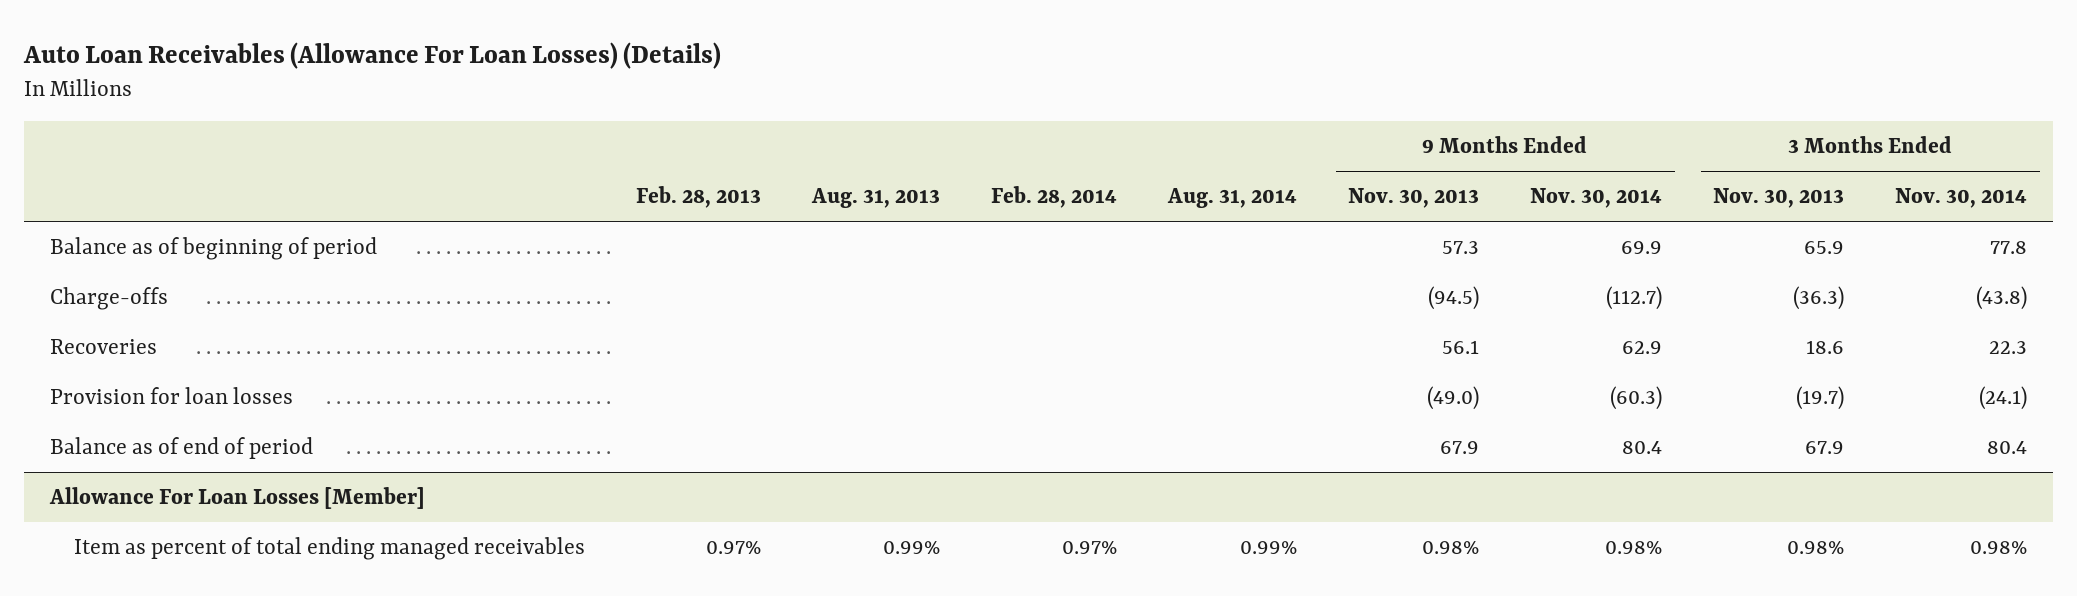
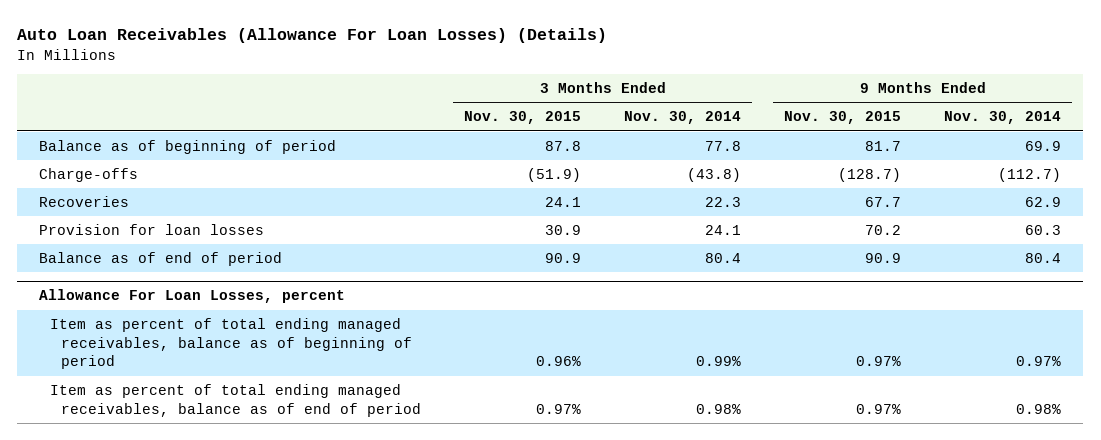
[636,186,762,209] Feb. 28, 2013 -> none
[811,188,941,209] Aug. 31, 2013 -> none
[991,186,1118,209] Feb. 28, 2014 -> none
[1167,188,1298,209] Aug. 31, 2014 -> none
[1348,188,1480,209] Nov. 30, 2013 -> none
[1713,188,1845,209] Nov. 30, 2013 -> none
none -> [463,111,581,125] Nov. 30, 2015
none -> [784,111,902,125] Nov. 30, 2015
[1610,386,1663,411] (60.3) -> [1025,224,1062,235] 60.3
[1979,386,2028,411] (24.1) -> [705,224,742,235] 24.1
[48,487,425,510] Allowance For Loan Losses [Member] -> [39,289,346,304] Allowance For Loan Losses, percent
[74,537,586,561] Item as percent of total ending managed receivables -> [49,317,412,370] Item as percent of total ending managed receivables, balance as of beginning of period
[1605,541,1663,555] 0.98% -> [1016,356,1062,367] 0.97%
[1970,541,2028,555] 0.98% -> [696,356,742,367] 0.99%
none -> [49,383,421,417] Item as percent of total ending managed receivables, balance as of end of period

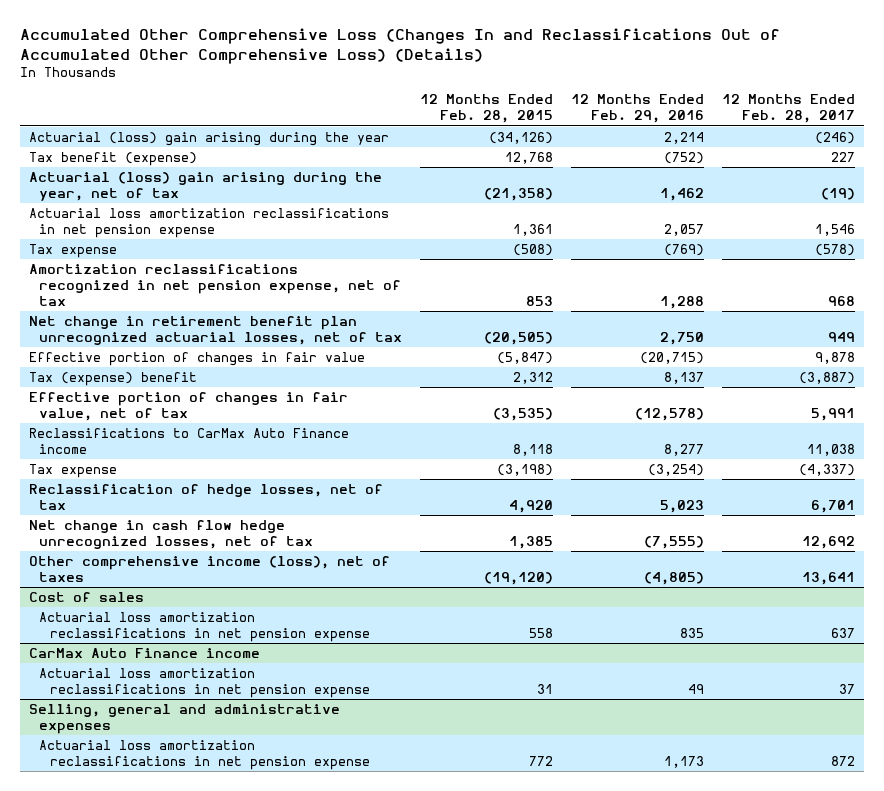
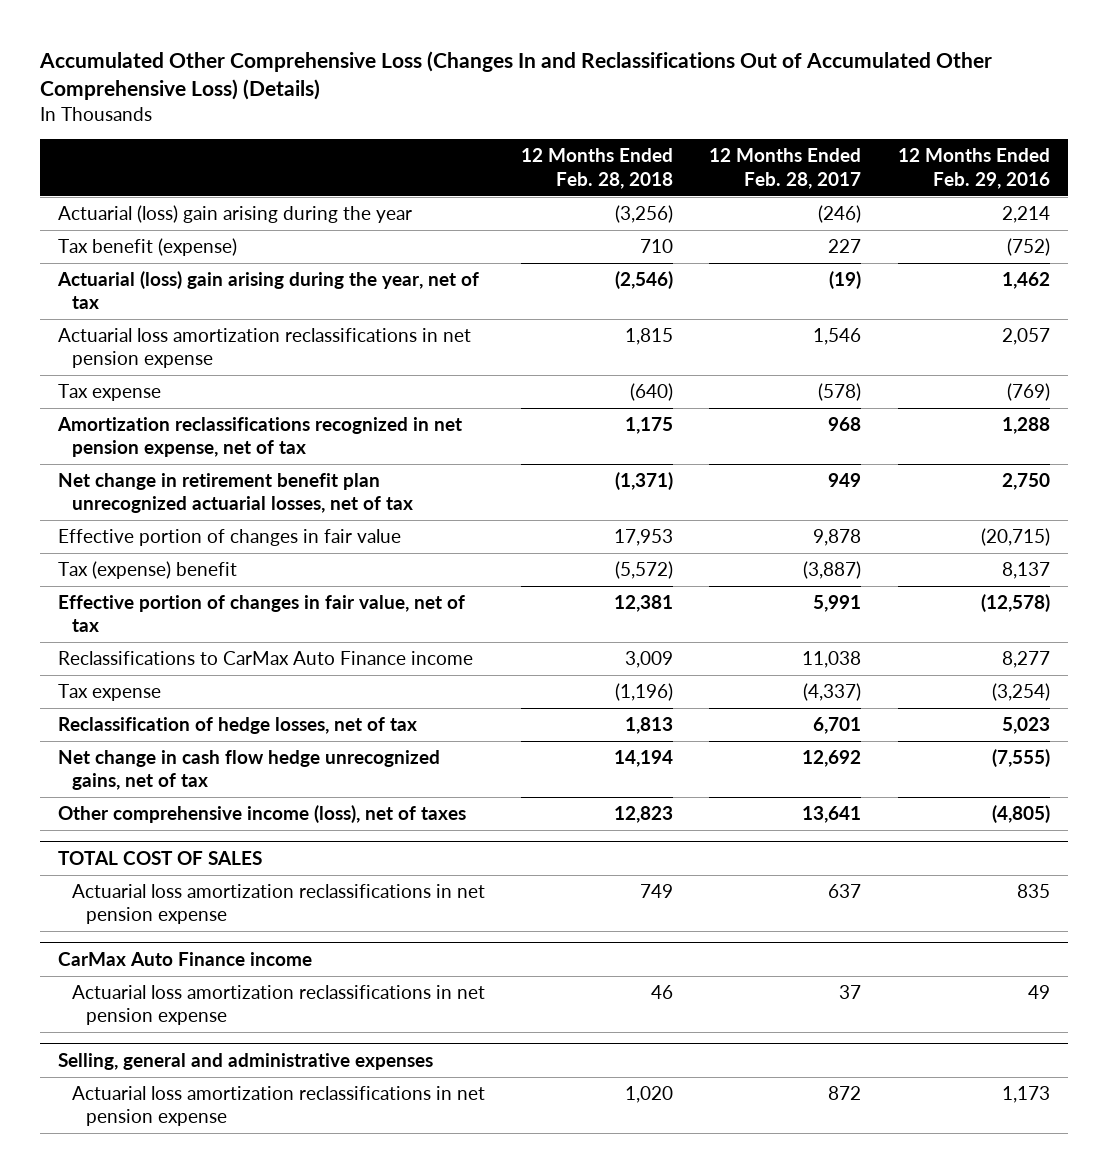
[420,94,554,124] 12 Months Ended Feb. 28, 2015 -> none
none -> [521,148,674,189] 12 Months Ended Feb. 28, 2018
[28,519,314,549] Net change in cash flow hedge unrecognized losses, net of tax -> [57,750,440,791] Net change in cash flow hedge unrecognized gains, net of tax
[28,591,144,602] Cost of sales -> [57,850,262,865] TOTAL COST OF SALES

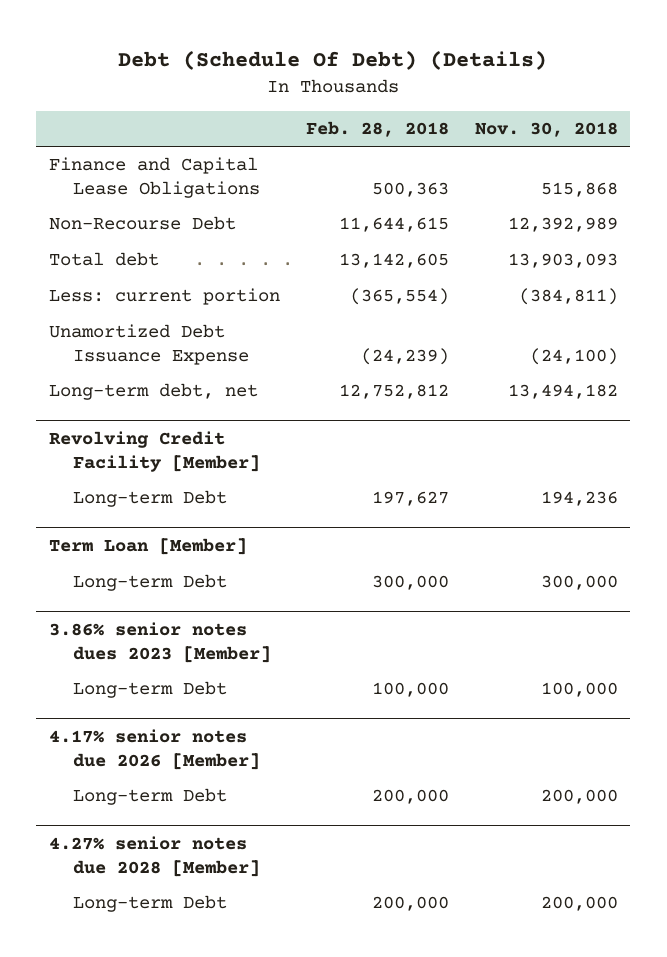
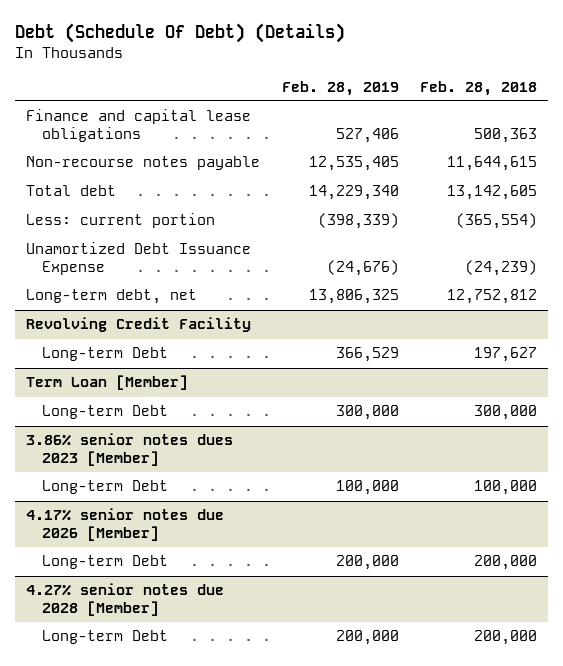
[474,122,618,138] Nov. 30, 2018 -> none
none -> [281,80,399,96] Feb. 28, 2019
[49,157,260,199] Finance and Capital Lease Obligations -> [25,109,251,142] Finance and capital lease obligations
[49,216,237,231] Non-Recourse Debt -> [25,156,260,171] Non-recourse notes payable
[49,431,260,472] Revolving Credit Facility [Member] -> [25,317,251,333] Revolving Credit Facility

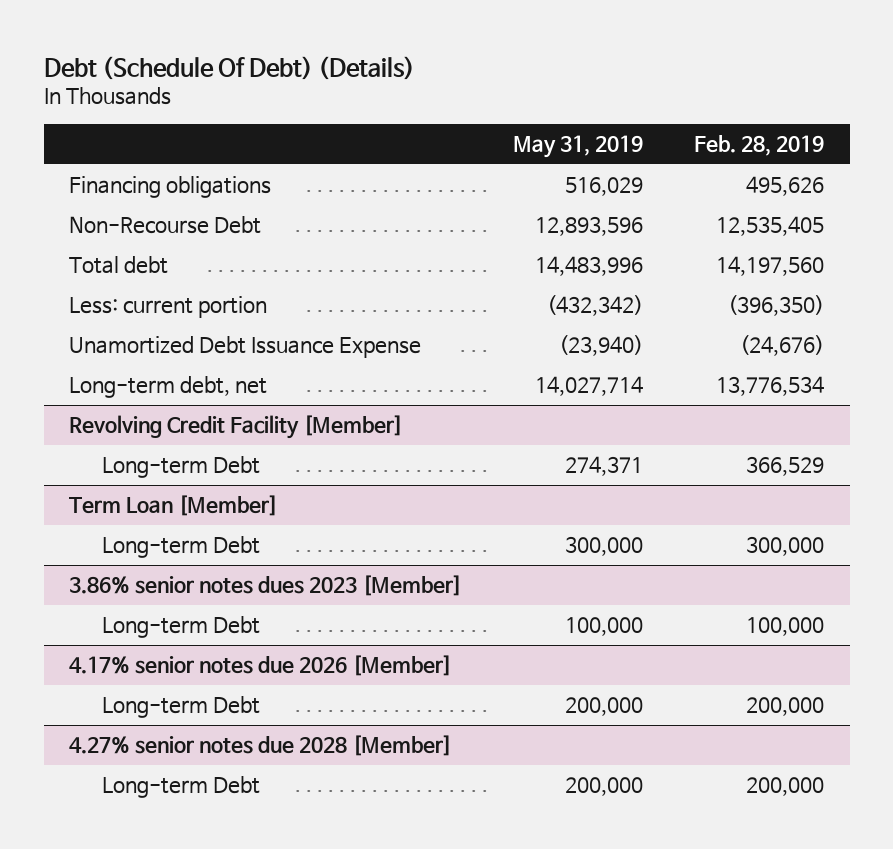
[420,80,538,96] Feb. 28, 2018 -> none
none -> [513,135,644,159] May 31, 2019
[25,109,251,142] Finance and capital lease obligations -> none
none -> [69,176,272,199] Financing obligations
[25,156,260,171] Non-recourse notes payable -> [69,216,262,235] Non-Recourse Debt
[308,185,399,201] 14,229,340 -> [716,256,825,277] 14,197,560
[317,213,399,230] (398,339) -> [728,295,825,317] (396,350)
[308,289,399,305] 13,806,325 -> [716,376,825,397] 13,776,534
[25,317,251,333] Revolving Credit Facility -> [69,415,404,440] Revolving Credit Facility [Member]

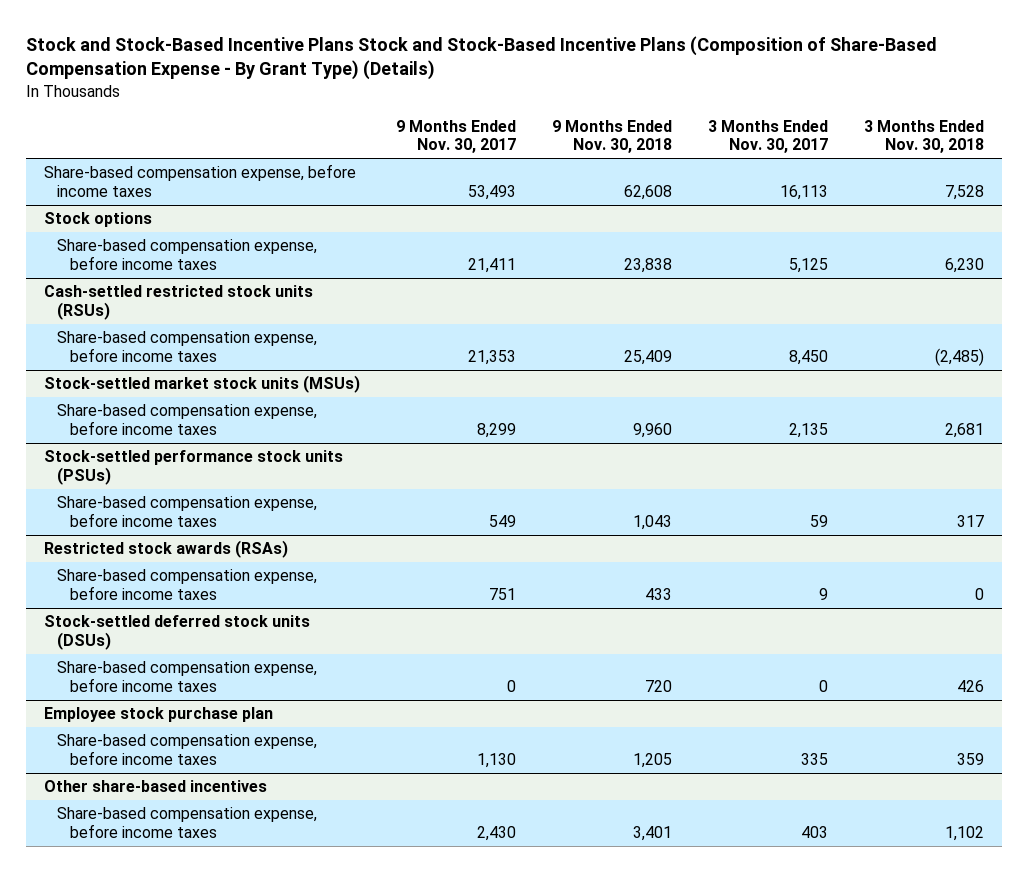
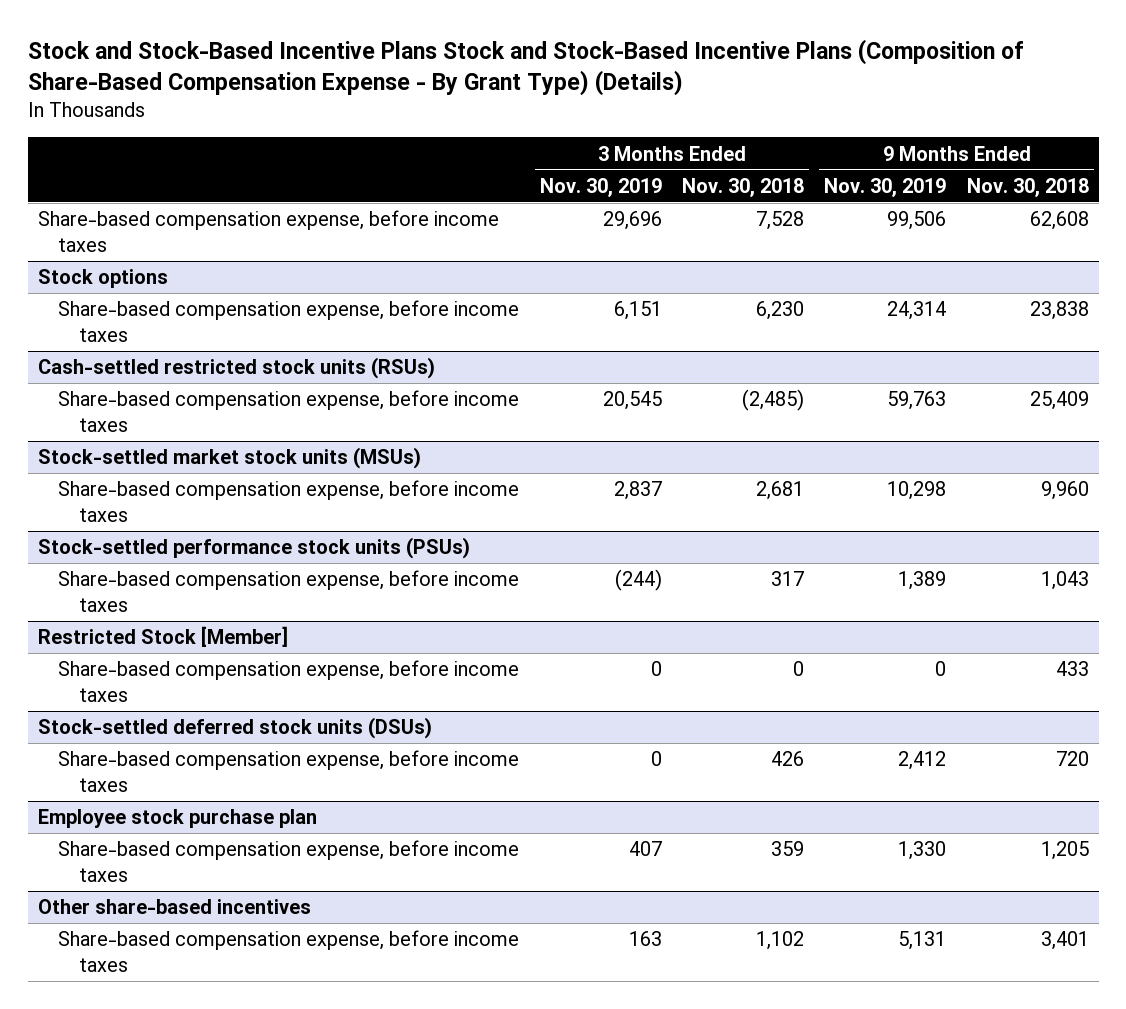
[396,119,517,153] 9 Months Ended Nov. 30, 2017 -> none
[708,119,829,153] 3 Months Ended Nov. 30, 2017 -> none
none -> [539,177,662,197] Nov. 30, 2019
none -> [824,177,947,197] Nov. 30, 2019
[44,540,289,559] Restricted stock awards (RSAs) -> [37,626,288,648] Restricted Stock [Member]

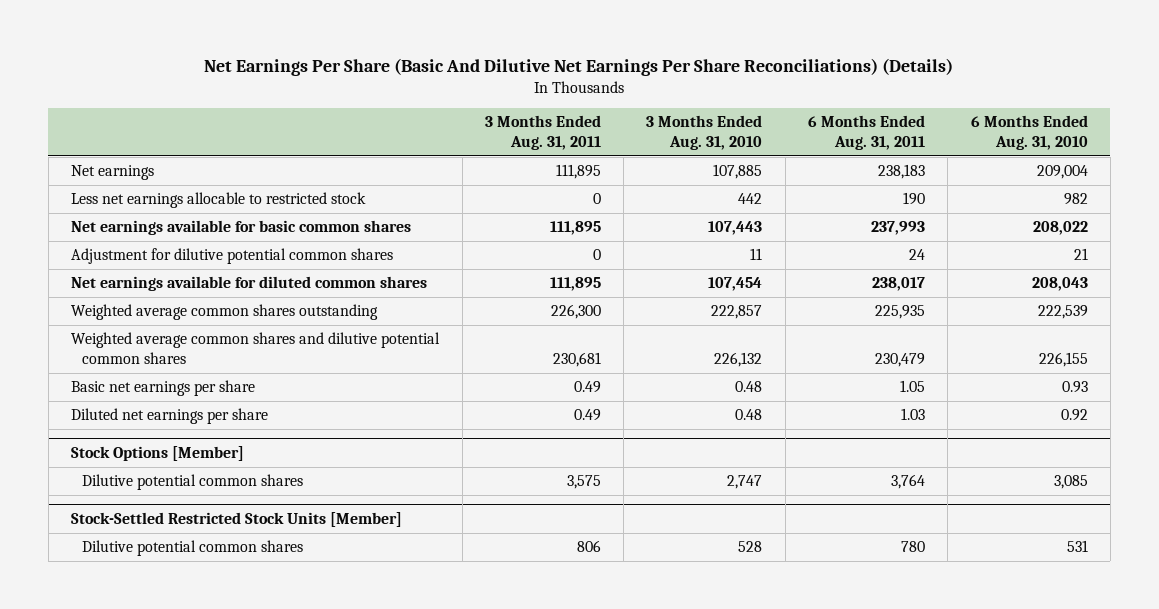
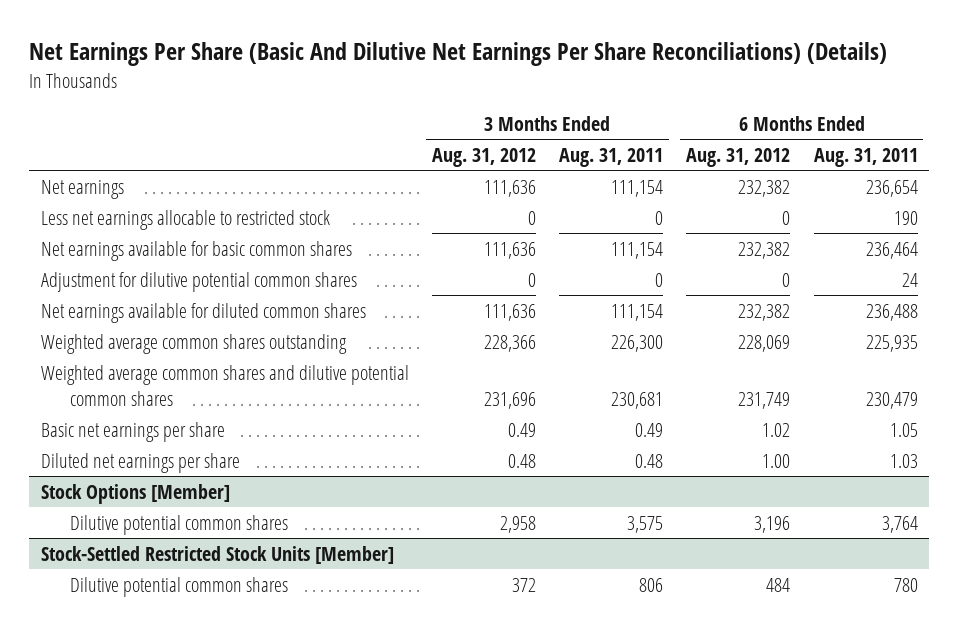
[646,115,763,150] 3 Months Ended Aug. 31, 2010 -> none
[970,115,1088,150] 6 Months Ended Aug. 31, 2010 -> none
none -> [431,147,536,167] Aug. 31, 2012
none -> [686,147,791,167] Aug. 31, 2012
[555,164,601,180] 111,895 -> [611,179,664,197] 111,154
[877,164,925,180] 238,183 -> [865,179,918,197] 236,654
[549,221,601,236] 111,895 -> [611,241,664,259] 111,154
[870,221,925,236] 237,993 -> [865,241,918,259] 236,464
[549,277,601,292] 111,895 -> [611,303,664,321] 111,154
[871,277,925,292] 238,017 -> [865,303,918,321] 236,488
[573,409,601,422] 0.49 -> [635,453,664,468] 0.48

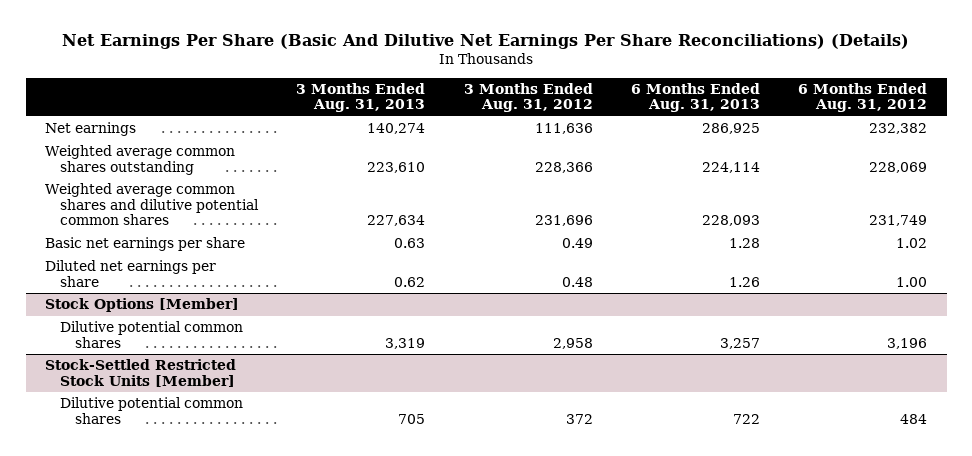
[559,147,664,167] Aug. 31, 2011 -> none
[813,147,918,167] Aug. 31, 2011 -> none
none -> [296,82,426,113] 3 Months Ended Aug. 31, 2013
none -> [631,82,761,113] 6 Months Ended Aug. 31, 2013
[40,209,330,230] Less net earnings allocable to restricted stock -> none
[40,240,352,261] Net earnings available for basic common shares -> none
[40,271,357,292] Adjustment for dilutive potential common shares -> none
[40,302,366,323] Net earnings available for diluted common shares -> none

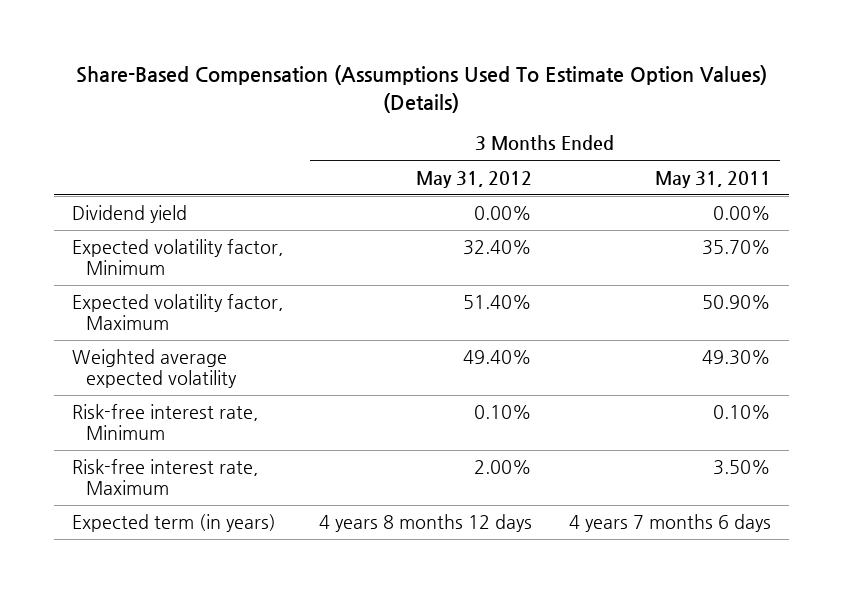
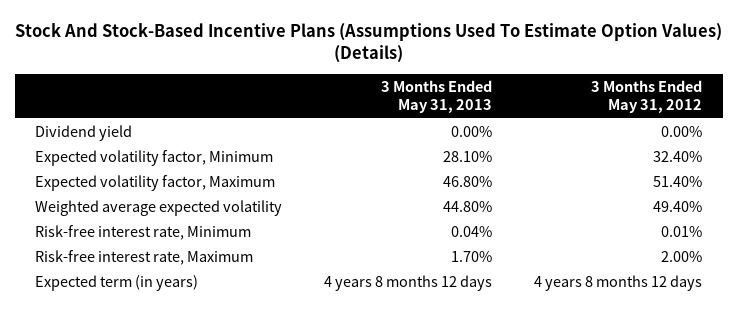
[76,65,768,113] Share-Based Compensation (Assumptions Used To Estimate Option Values) (Details) -> [14,23,722,64] Stock And Stock-Based Incentive Plans (Assumptions Used To Estimate Option Values) (Details)
[654,170,771,188] May 31, 2011 -> none
none -> [381,79,493,114] 3 Months Ended May 31, 2013
[474,405,533,420] 0.10% -> [660,225,702,237] 0.01%

